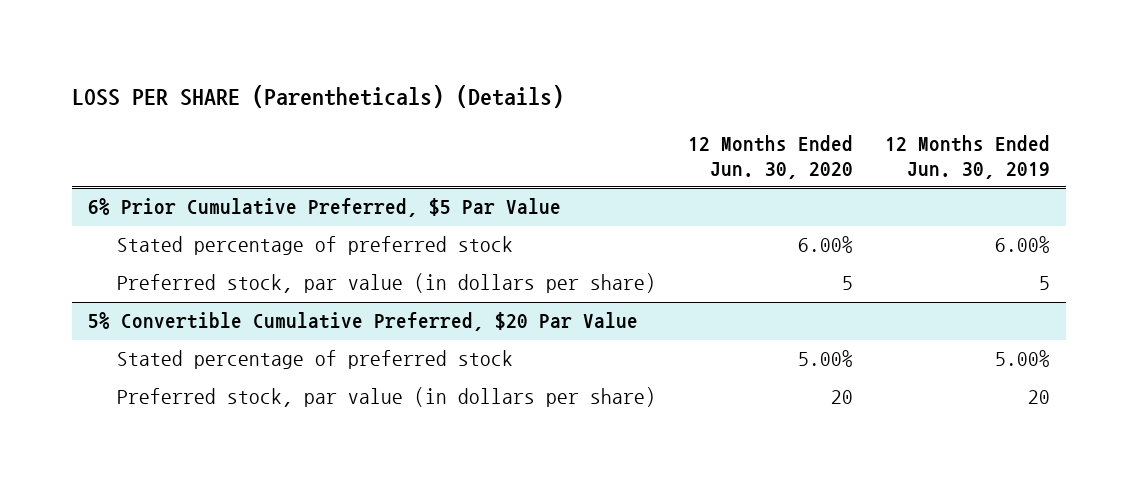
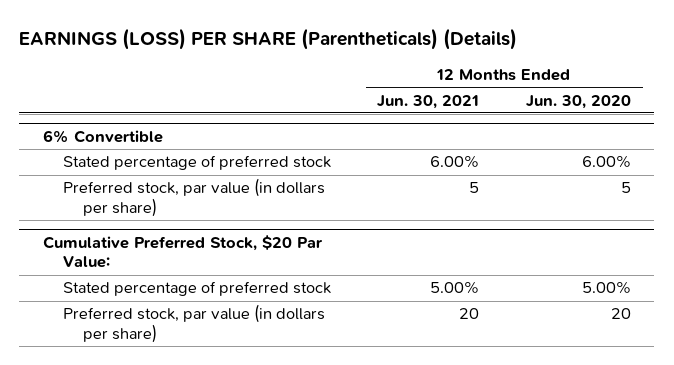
[71,84,564,108] LOSS PER SHARE (Parentheticals) (Details) -> [19,28,518,51] EARNINGS (LOSS) PER SHARE (Parentheticals) (Details)
[885,134,1051,179] 12 Months Ended Jun. 30, 2019 -> none
none -> [377,94,480,109] Jun. 30, 2021
[87,198,561,218] 6% Prior Cumulative Preferred, $5 Par Value -> [42,130,163,144] 6% Convertible
[87,312,638,332] 5% Convertible Cumulative Preferred, $20 Par Value -> [42,235,323,269] Cumulative Preferred Stock, $20 Par Value:

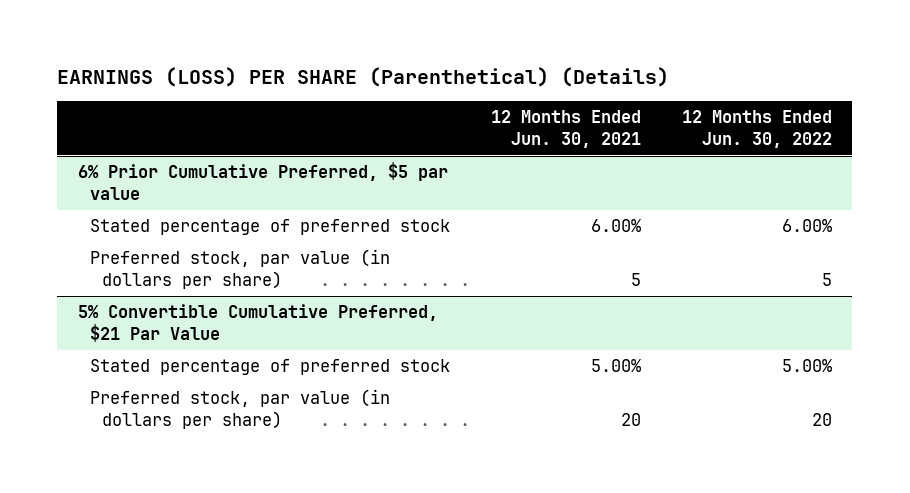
[19,28,518,51] EARNINGS (LOSS) PER SHARE (Parentheticals) (Details) -> [57,66,670,87] EARNINGS (LOSS) PER SHARE (Parenthetical) (Details)
[526,94,632,109] Jun. 30, 2020 -> none
none -> [681,110,832,149] 12 Months Ended Jun. 30, 2022
[42,130,163,144] 6% Convertible -> [77,162,448,201] 6% Prior Cumulative Preferred, $5 par value
[42,235,323,269] Cumulative Preferred Stock, $20 Par Value: -> [77,304,438,343] 5% Convertible Cumulative Preferred, $21 Par Value

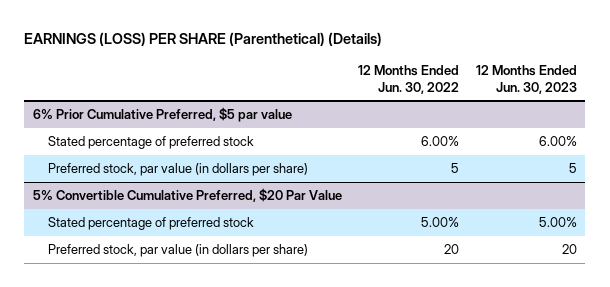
[490,110,641,149] 12 Months Ended Jun. 30, 2021 -> none
none -> [475,64,577,94] 12 Months Ended Jun. 30, 2023
[77,304,438,343] 5% Convertible Cumulative Preferred, $21 Par Value -> [32,187,342,202] 5% Convertible Cumulative Preferred, $20 Par Value

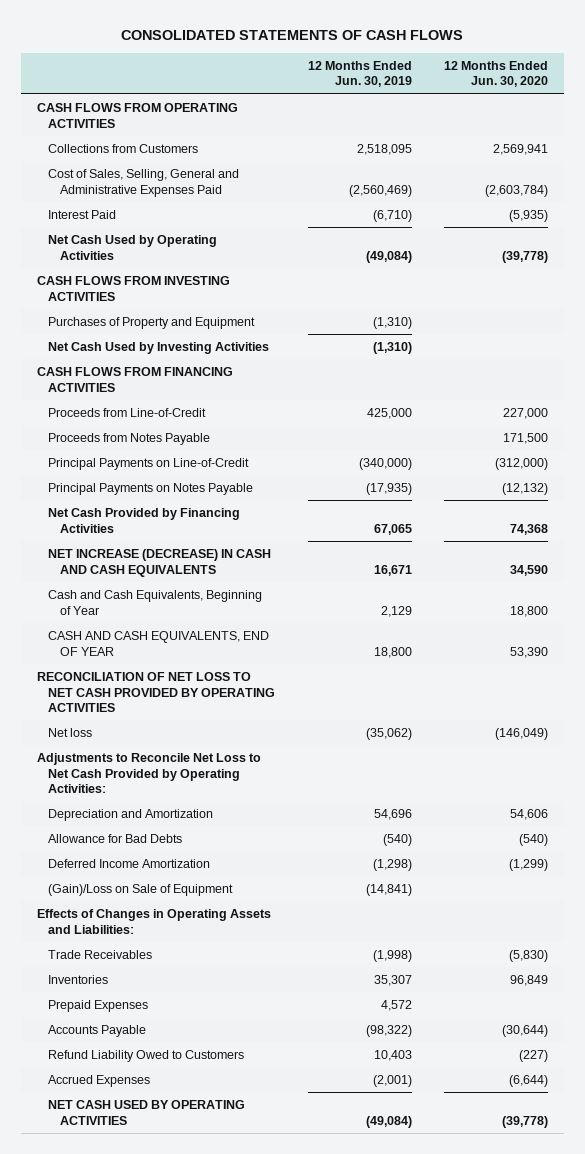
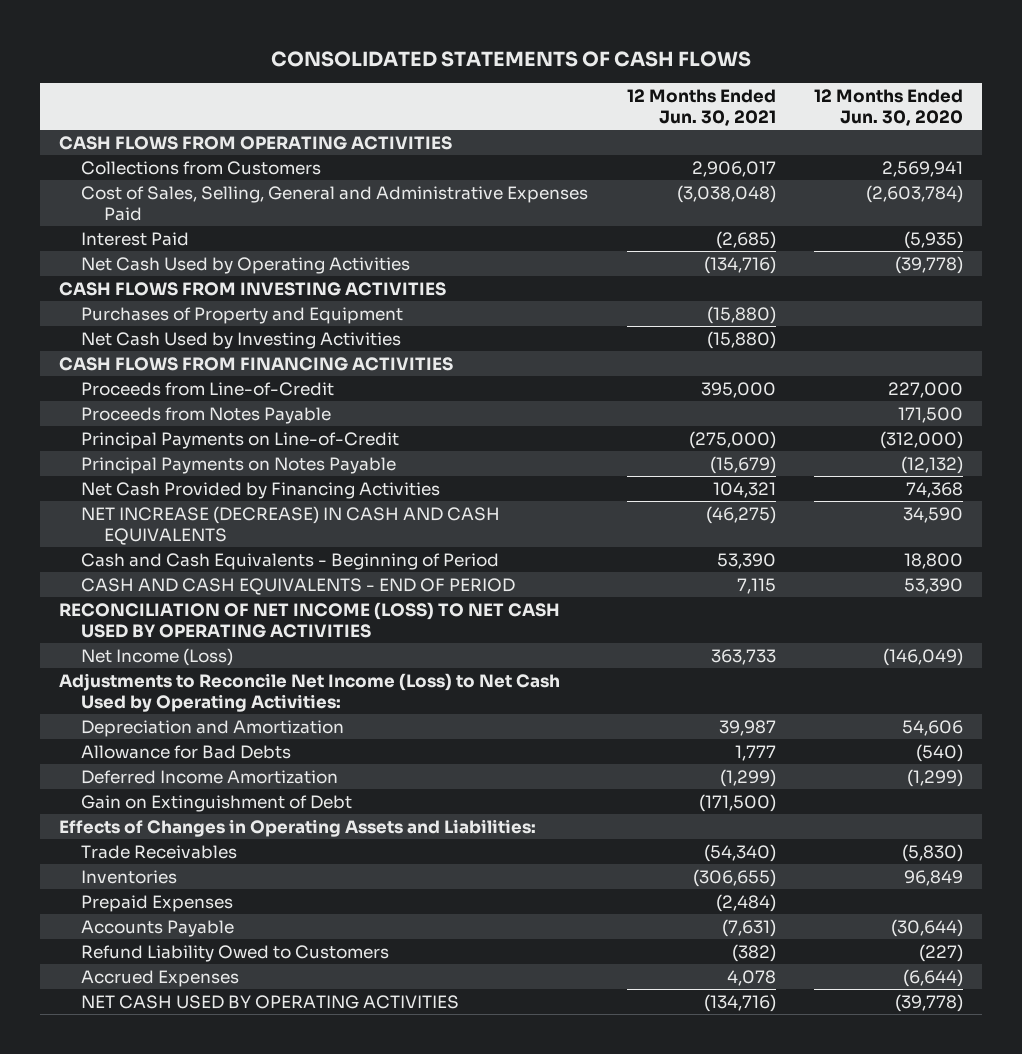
[307,60,412,88] 12 Months Ended Jun. 30, 2019 -> none
none -> [626,88,776,126] 12 Months Ended Jun. 30, 2021
[48,590,263,615] Cash and Cash Equivalents, Beginning of Year -> [81,552,500,570] Cash and Cash Equivalents - Beginning of Period
[48,631,270,656] CASH AND CASH EQUIVALENTS, END OF YEAR -> [81,577,516,595] CASH AND CASH EQUIVALENTS - END OF PERIOD
[36,672,276,713] RECONCILIATION OF NET LOSS TO NET CASH PROVIDED BY OPERATING ACTIVITIES -> [58,601,560,638] RECONCILIATION OF NET INCOME (LOSS) TO NET CASH USED BY OPERATING ACTIVITIES
[48,728,93,738] Net loss -> [81,647,234,666] Net Income (Loss)
[36,753,261,794] Adjustments to Reconcile Net Loss to Net Cash Provided by Operating Activities: -> [58,672,560,712] Adjustments to Reconcile Net Income (Loss) to Net Cash Used by Operating Activities:
[48,884,234,897] (Gain)/Loss on Sale of Equipment -> none
none -> [81,794,353,812] Gain on Extinguishment of Debt

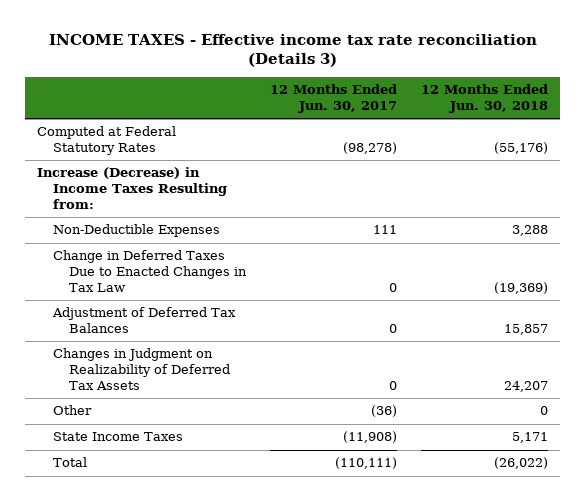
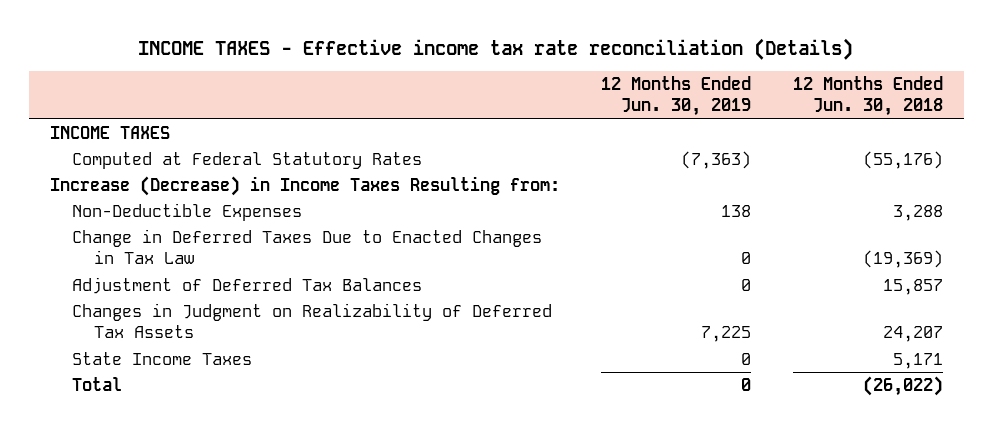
[48,33,537,68] INCOME TAXES - Effective income tax rate reconciliation (Details 3) -> [138,37,854,60] INCOME TAXES - Effective income tax rate reconciliation (Details)
[270,84,398,113] 12 Months Ended Jun. 30, 2017 -> none
none -> [601,76,752,117] 12 Months Ended Jun. 30, 2019
none -> [49,126,170,140] INCOME TAXES
[53,405,93,416] Other -> none

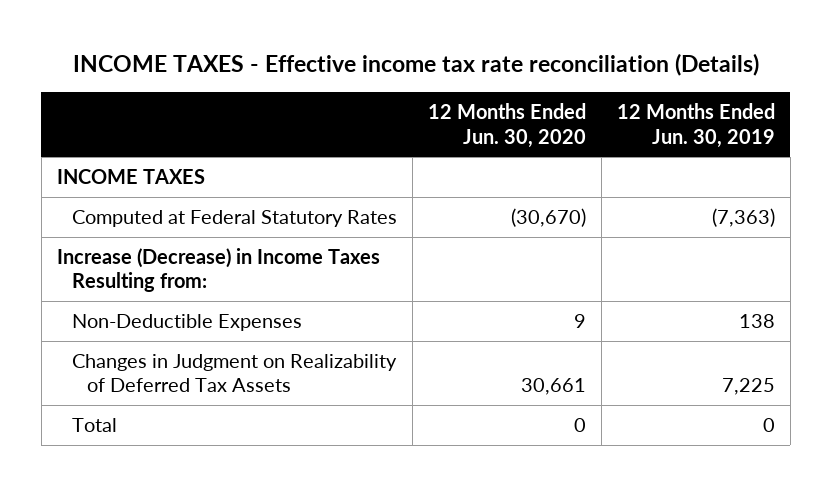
[793,76,944,117] 12 Months Ended Jun. 30, 2018 -> none
none -> [427,103,586,148] 12 Months Ended Jun. 30, 2020
[71,229,542,265] Change in Deferred Taxes Due to Enacted Changes in Tax Law -> none
[71,277,422,295] Adjustment of Deferred Tax Balances -> none
[71,352,252,366] State Income Taxes -> none

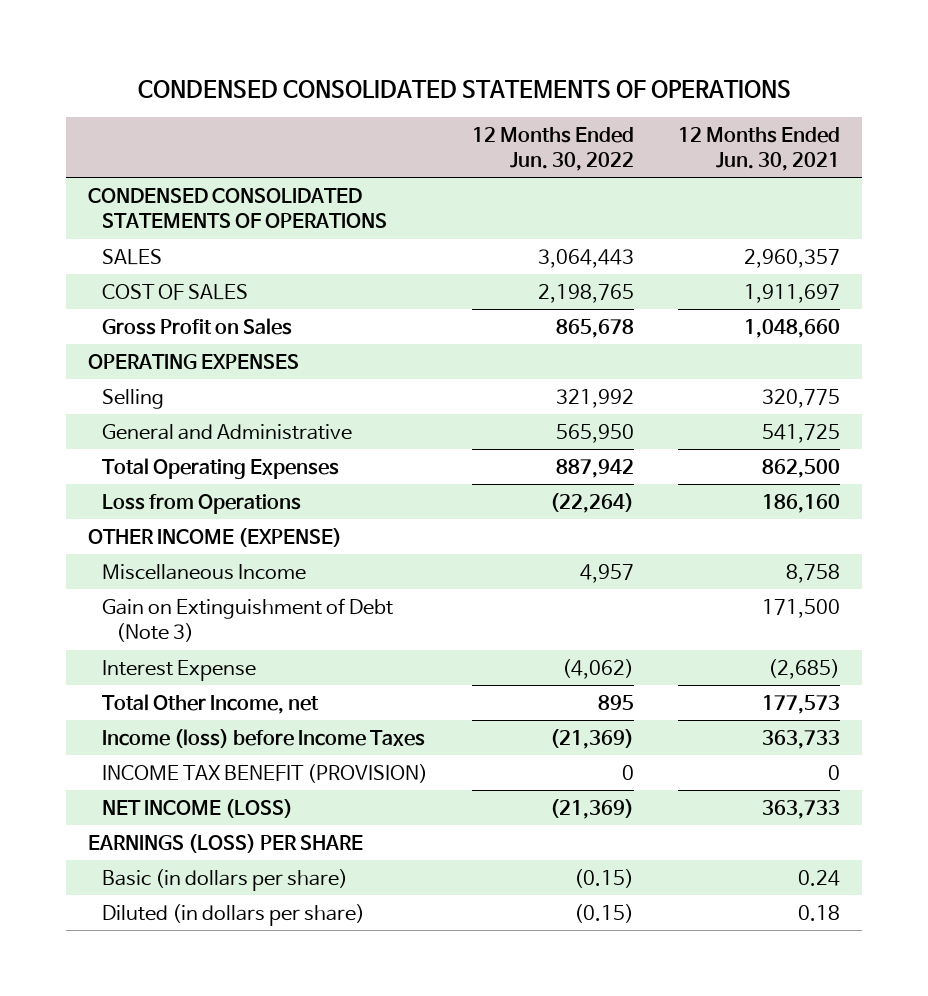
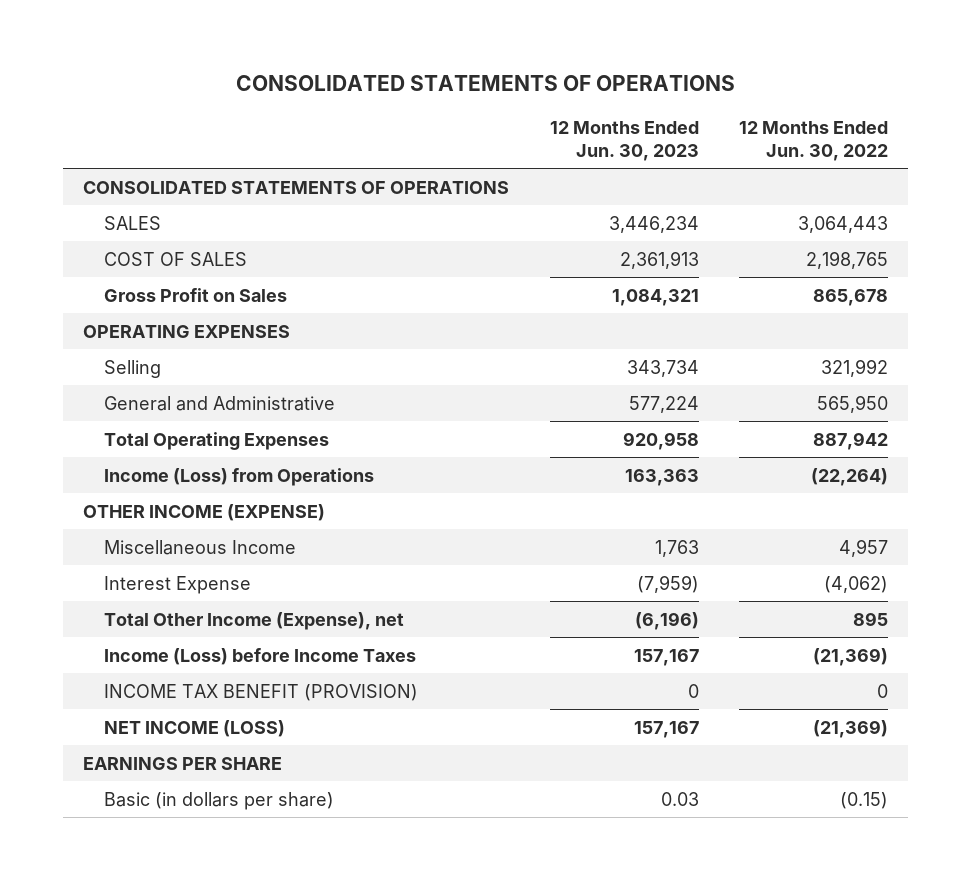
[138,79,792,98] CONDENSED CONSOLIDATED STATEMENTS OF OPERATIONS -> [235,75,735,92] CONSOLIDATED STATEMENTS OF OPERATIONS
[678,126,841,172] 12 Months Ended Jun. 30, 2021 -> none
none -> [549,121,699,161] 12 Months Ended Jun. 30, 2023
[88,187,388,229] CONDENSED CONSOLIDATED STATEMENTS OF OPERATIONS -> [83,180,510,194] CONSOLIDATED STATEMENTS OF OPERATIONS
[102,493,302,514] Loss from Operations -> [104,467,375,486] Income (Loss) from Operations
[102,597,394,643] Gain on Extinguishment of Debt (Note 3) -> none
[102,693,320,714] Total Other Income, net -> [104,611,405,630] Total Other Income (Expense), net
[102,728,426,748] Income (loss) before Income Taxes -> [104,647,417,665] Income (Loss) before Income Taxes
[88,833,364,853] EARNINGS (LOSS) PER SHARE -> [83,756,283,770] EARNINGS PER SHARE
[102,903,366,926] Diluted (in dollars per share) -> none

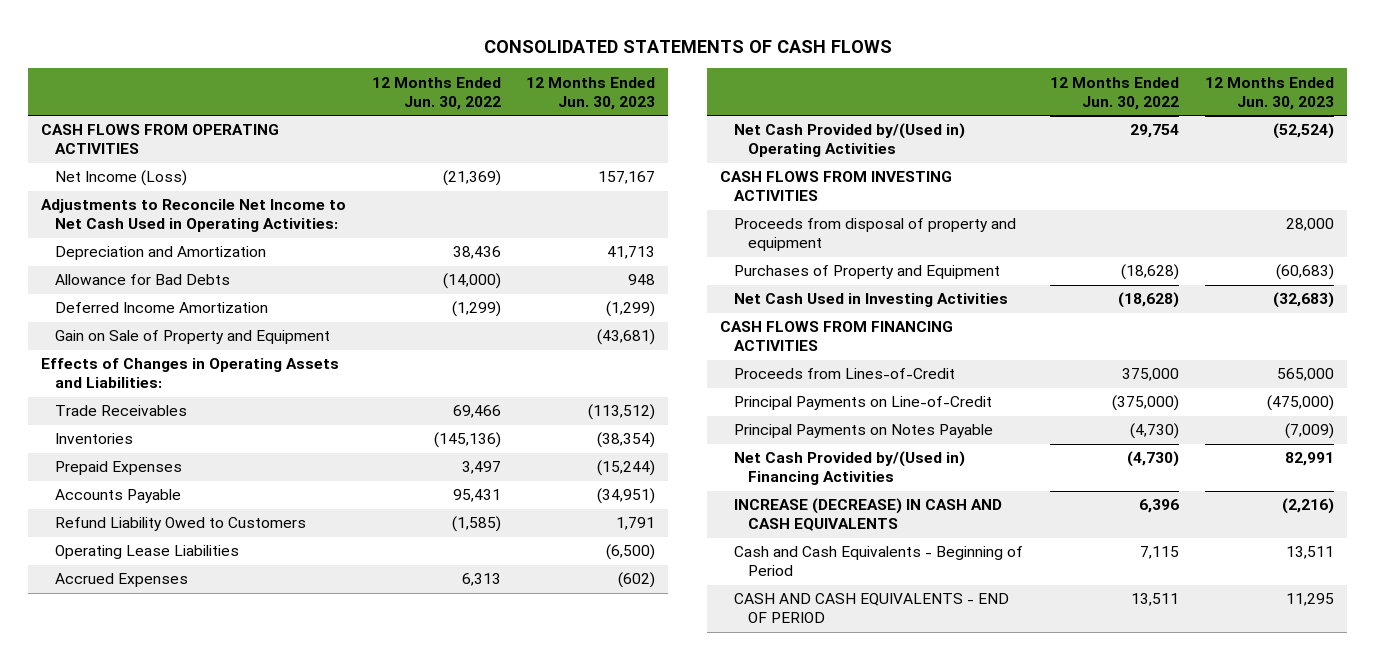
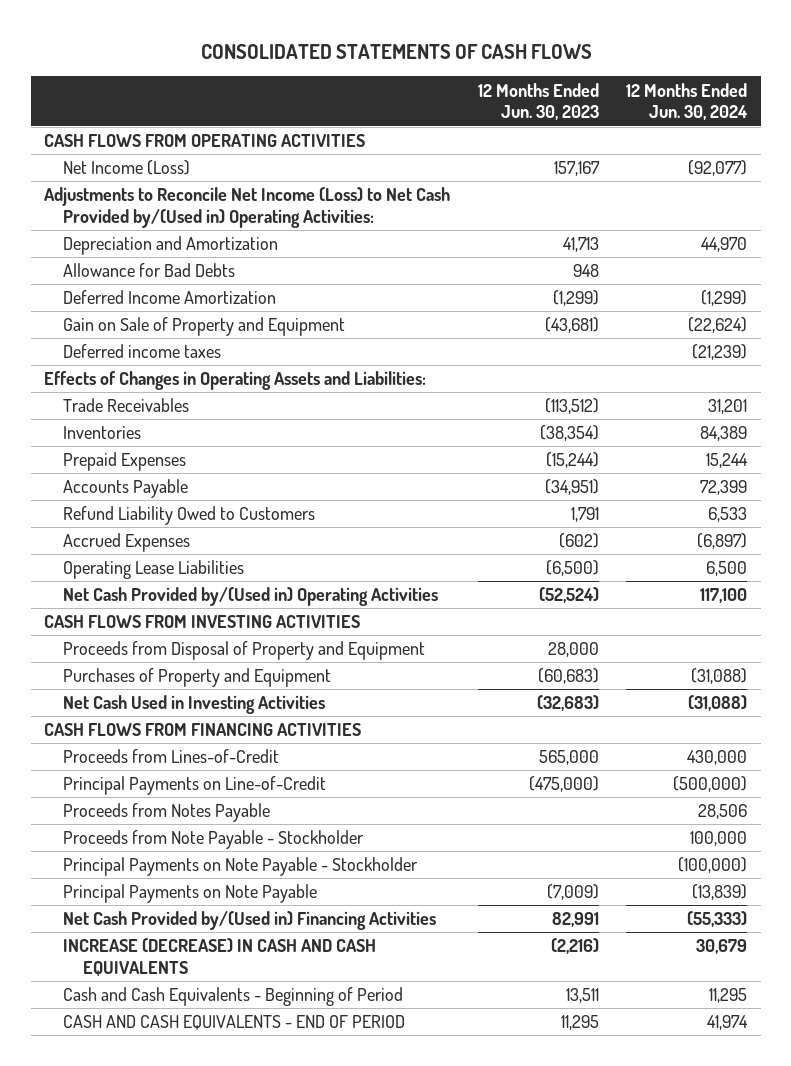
[371,76,501,110] 12 Months Ended Jun. 30, 2022 -> none
none -> [626,82,749,121] 12 Months Ended Jun. 30, 2024
[41,199,347,233] Adjustments to Reconcile Net Income to Net Cash Used in Operating Activities: -> [44,187,451,228] Adjustments to Reconcile Net Income (Loss) to Net Cash Provided by/(Used in) Operating Activities:
none -> [63,344,222,359] Deferred income taxes
[55,545,240,560] Operating Lease Liabilities -> [63,560,245,580] Operating Lease Liabilities
[734,218,1017,252] Proceeds from disposal of property and equipment -> [63,641,426,661] Proceeds from Disposal of Property and Equipment
none -> [63,803,271,823] Proceeds from Notes Payable
none -> [63,830,365,850] Proceeds from Note Payable - Stockholder
none -> [63,857,419,877] Principal Payments on Note Payable - Stockholder
[734,424,994,439] Principal Payments on Notes Payable -> [63,884,318,904] Principal Payments on Note Payable

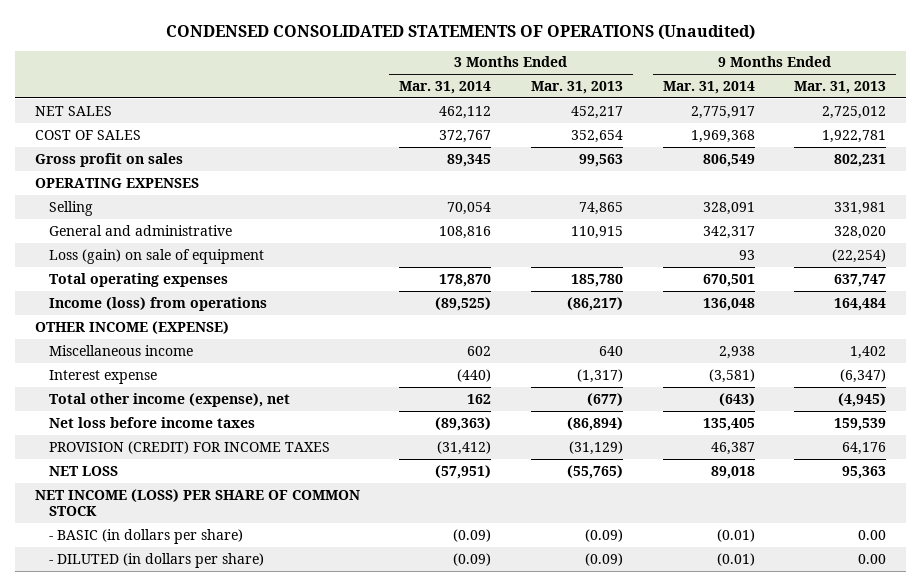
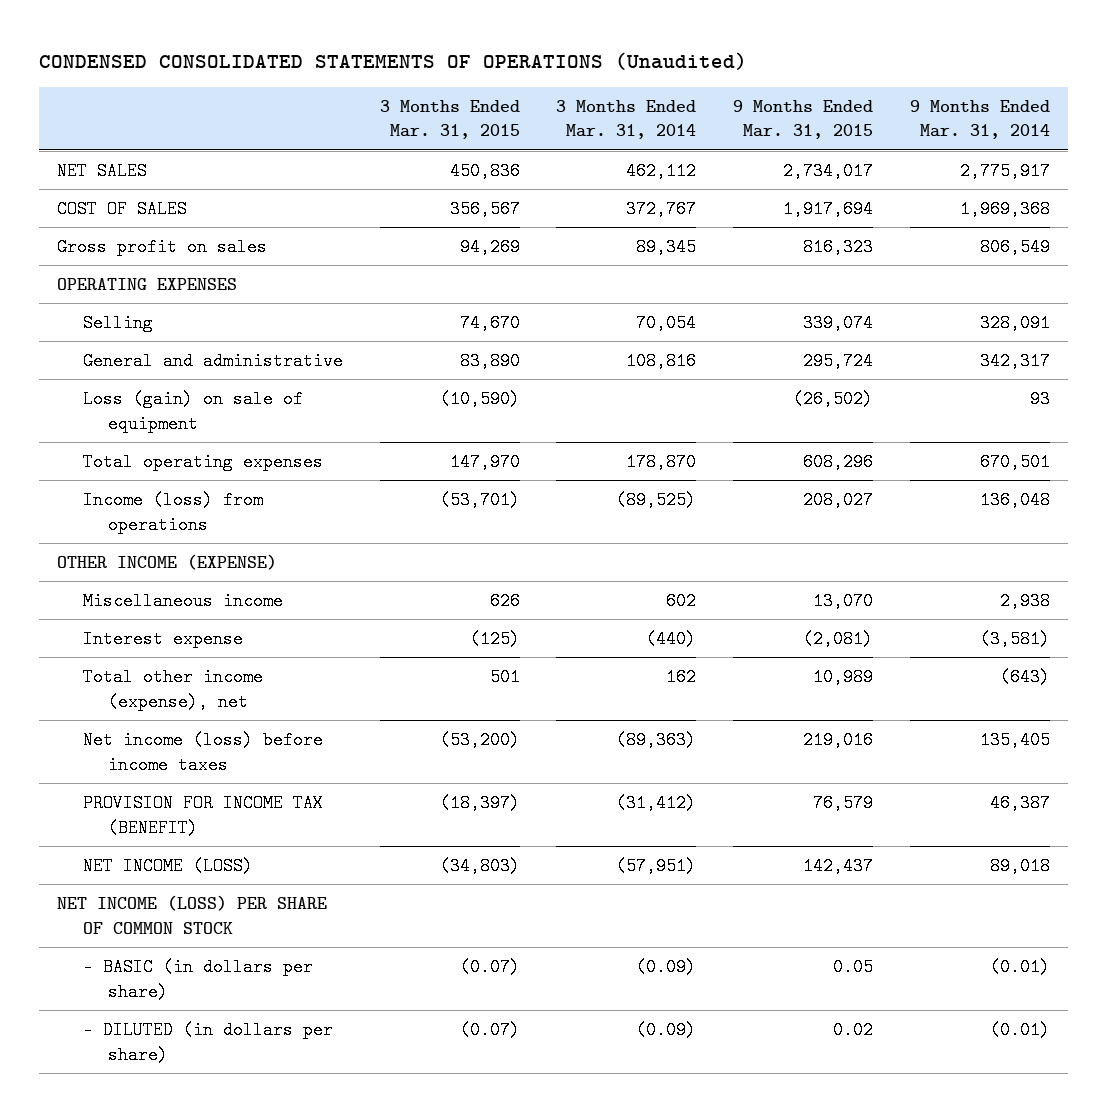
[531,80,624,94] Mar. 31, 2013 -> none
[794,80,887,94] Mar. 31, 2013 -> none
none -> [379,99,520,140] 3 Months Ended Mar. 31, 2015
none -> [733,99,874,140] 9 Months Ended Mar. 31, 2015
[49,416,256,428] Net loss before income taxes -> [82,730,323,774] Net income (loss) before income taxes
[49,440,331,454] PROVISION (CREDIT) FOR INCOME TAXES -> [82,793,323,837] PROVISION FOR INCOME TAX (BENEFIT)
[49,465,119,476] NET LOSS -> [82,856,253,875] NET INCOME (LOSS)

